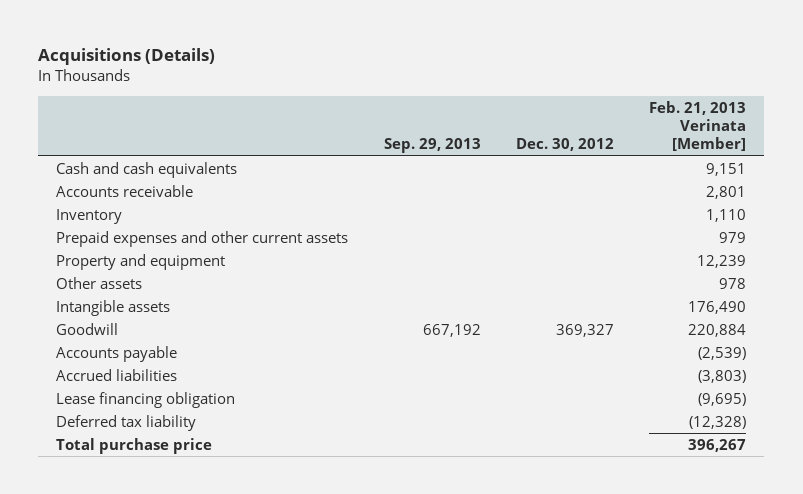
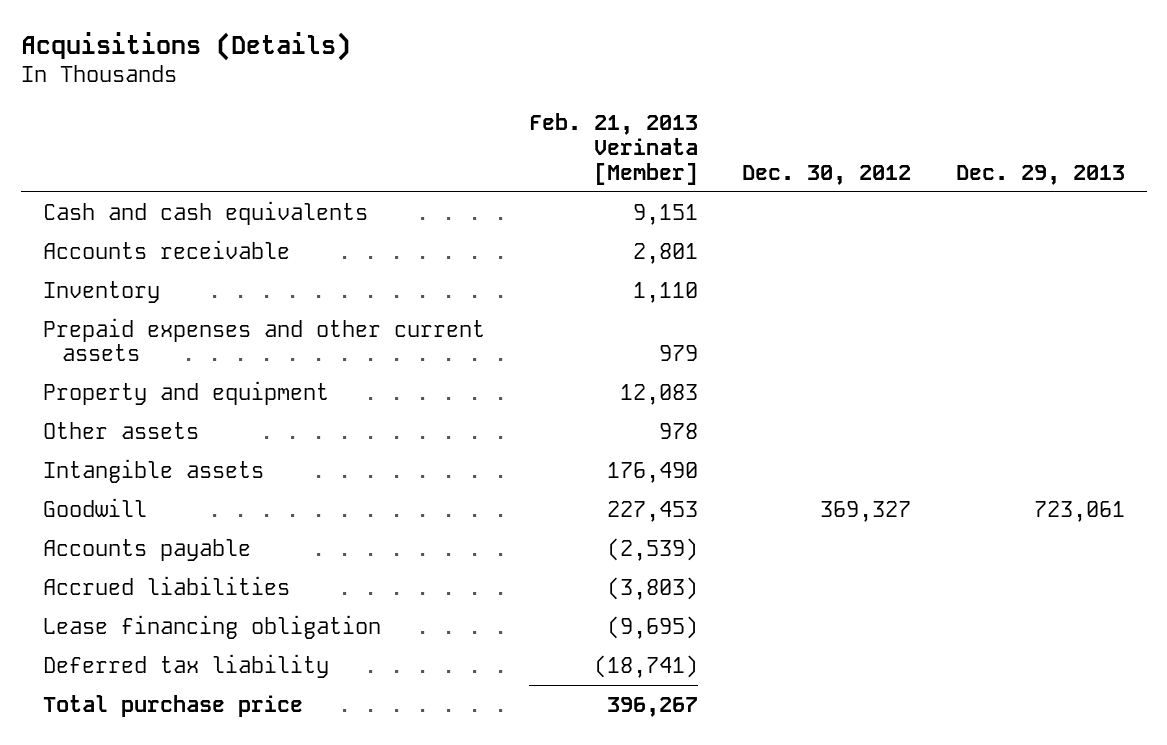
[383,138,481,154] Sep. 29, 2013 -> none
none -> [955,164,1125,185] Dec. 29, 2013
[697,254,747,268] 12,239 -> [620,383,699,405] 12,083
[688,323,747,337] 220,884 -> [607,500,699,522] 227,453
[689,415,747,429] (12,328) -> [594,654,699,678] (18,741)

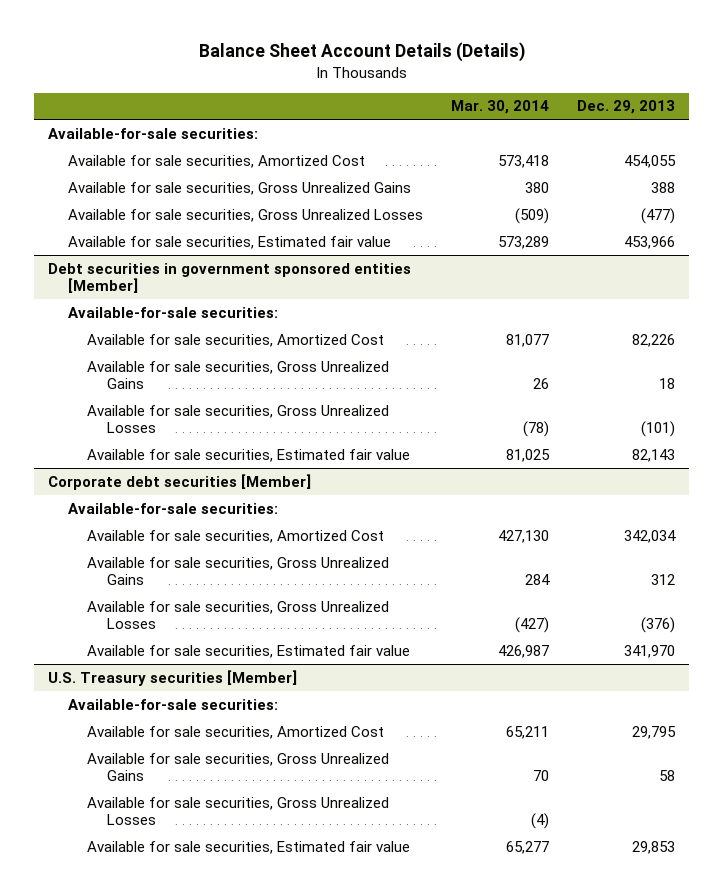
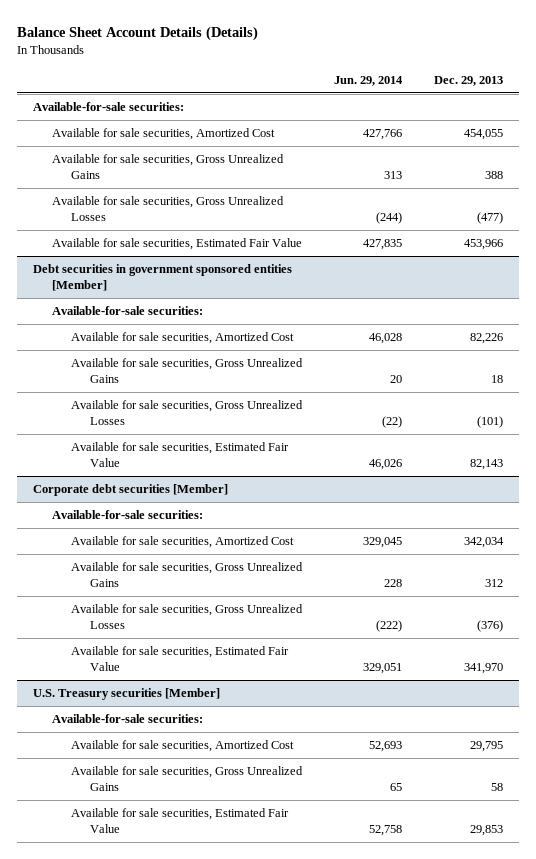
[450,100,549,115] Mar. 30, 2014 -> none
none -> [333,75,403,86] Jun. 29, 2014
[67,235,391,249] Available for sale securities, Estimated fair value -> [52,238,303,251] Available for sale securities, Estimated Fair Value
[87,448,411,462] Available for sale securities, Estimated fair value -> [70,442,289,468] Available for sale securities, Estimated Fair Value
[87,644,411,658] Available for sale securities, Estimated fair value -> [70,646,289,672] Available for sale securities, Estimated Fair Value
[87,796,390,826] Available for sale securities, Gross Unrealized Losses -> none
[87,840,411,854] Available for sale securities, Estimated fair value -> [70,808,289,834] Available for sale securities, Estimated Fair Value

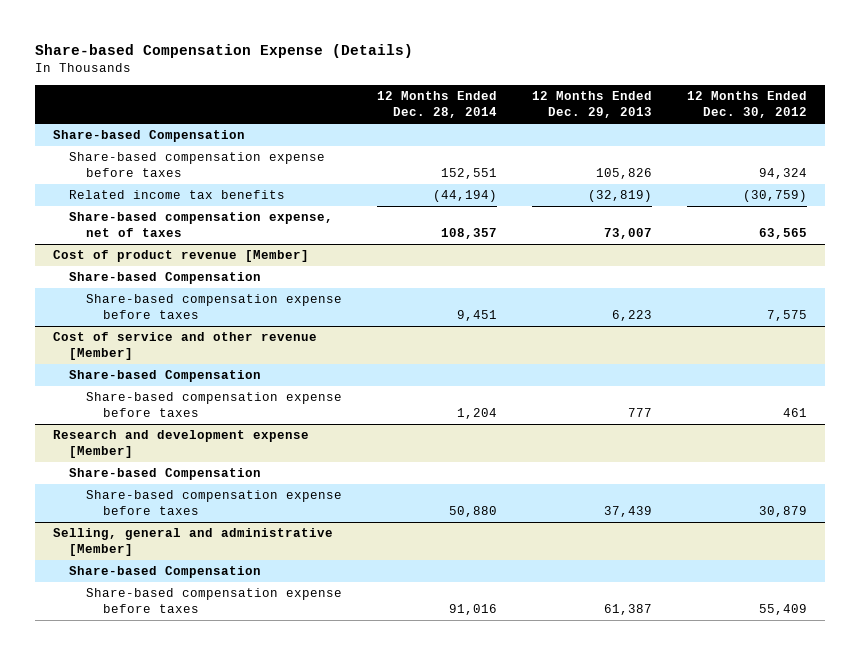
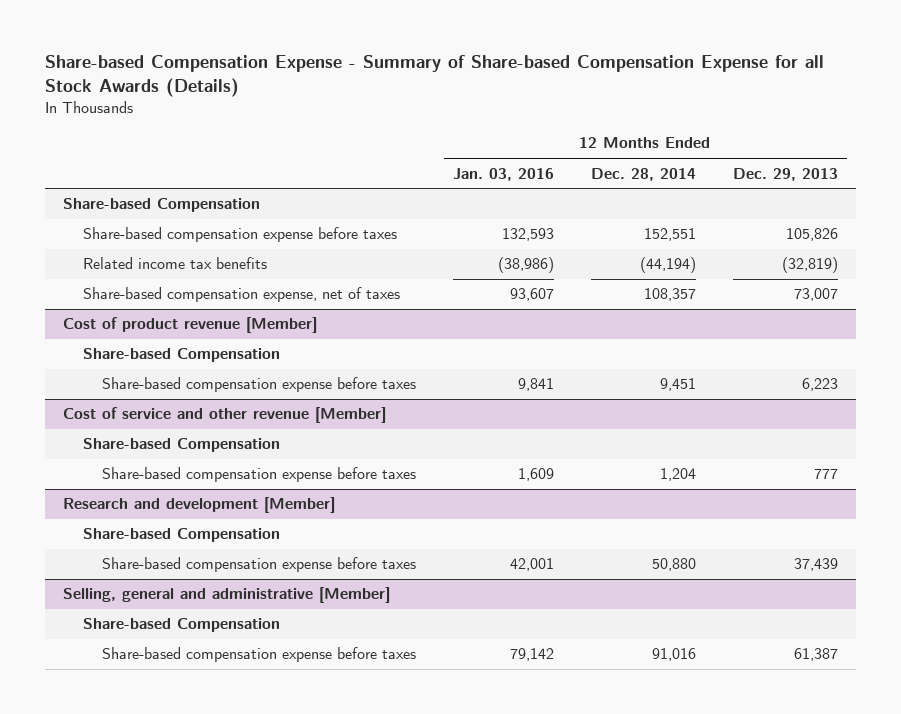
[35,44,414,59] Share-based Compensation Expense (Details) -> [44,55,824,98] Share-based Compensation Expense - Summary of Share-based Compensation Expense for all Stock Awards (Details)
[687,91,808,119] 12 Months Ended Dec. 30, 2012 -> none
none -> [453,167,555,181] Jan. 03, 2016
[52,430,309,459] Research and development expense [Member] -> [62,497,335,514] Research and development [Member]

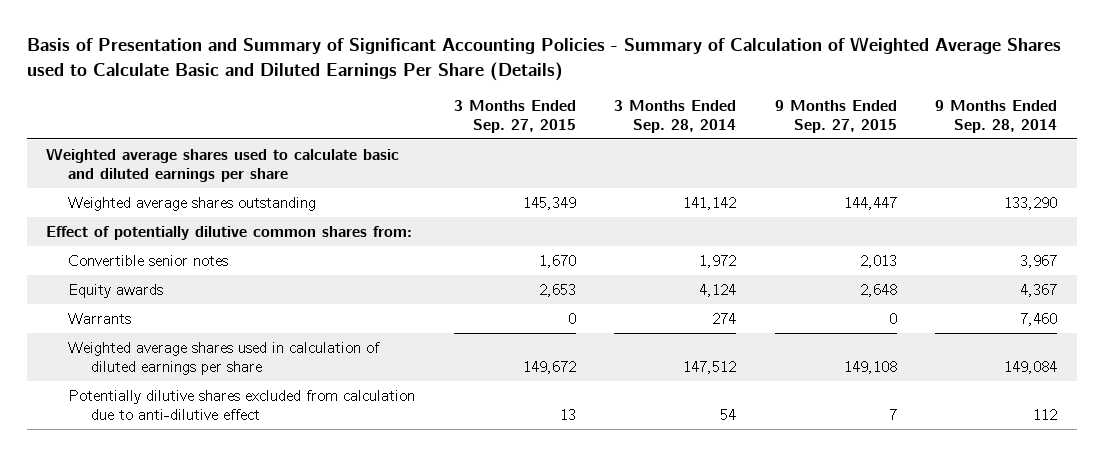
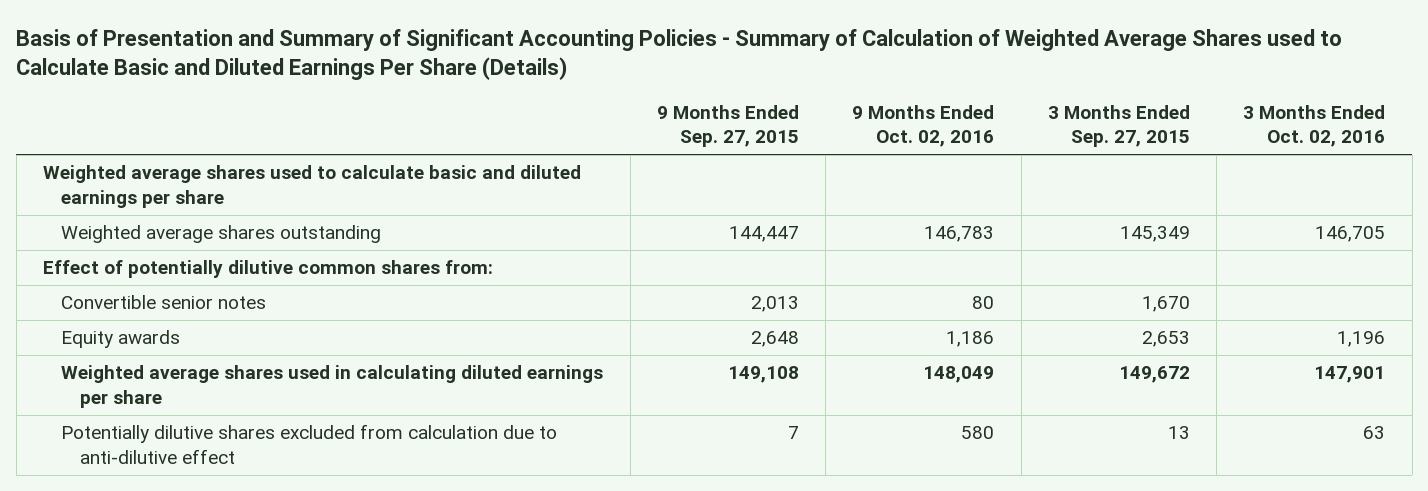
[614,100,737,133] 3 Months Ended Sep. 28, 2014 -> none
[935,100,1058,133] 9 Months Ended Sep. 28, 2014 -> none
none -> [852,104,995,148] 9 Months Ended Oct. 02, 2016
none -> [1243,104,1386,148] 3 Months Ended Oct. 02, 2016
[68,312,132,324] Warrants -> none
[68,341,381,375] Weighted average shares used in calculation of diluted earnings per share -> [61,365,604,409] Weighted average shares used in calculating diluted earnings per share

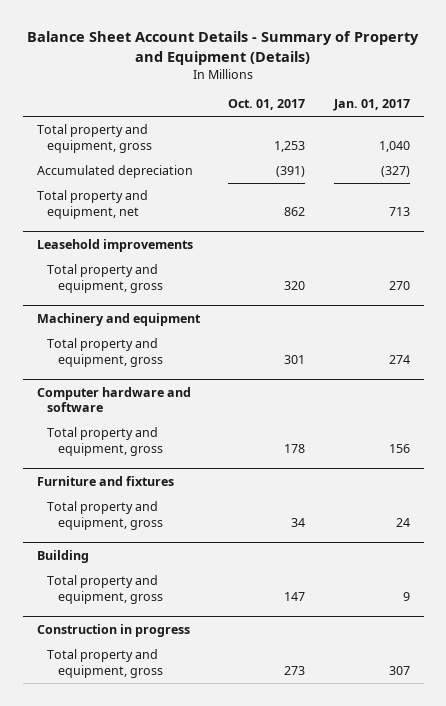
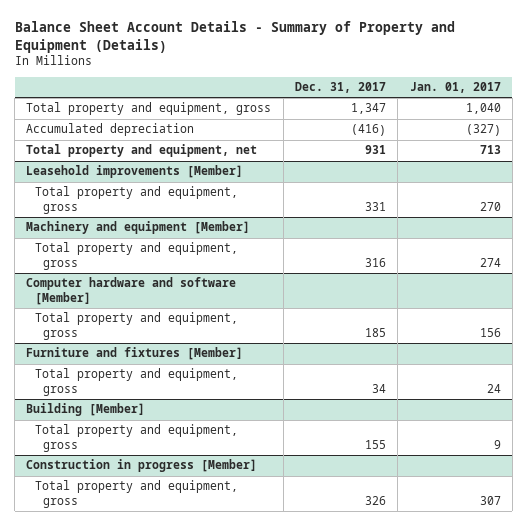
[228,99,306,111] Oct. 01, 2017 -> none
none -> [295,82,387,94] Dec. 31, 2017
[36,238,193,252] Leasehold improvements -> [26,165,244,179] Leasehold improvements [Member]
[36,312,201,326] Machinery and equipment -> [26,221,251,235] Machinery and equipment [Member]
[36,386,191,413] Computer hardware and software -> [26,277,237,305] Computer hardware and software [Member]
[36,475,174,486] Furniture and fixtures -> [26,347,244,361] Furniture and fixtures [Member]
[36,549,89,563] Building -> [26,403,146,417] Building [Member]
[36,623,190,637] Construction in progress -> [26,459,258,473] Construction in progress [Member]

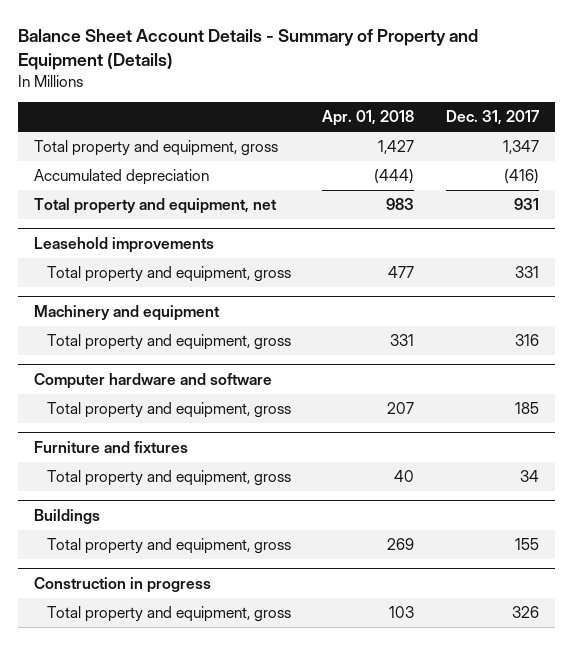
[409,82,501,94] Jan. 01, 2017 -> none
none -> [322,110,415,127] Apr. 01, 2018
[26,165,244,179] Leasehold improvements [Member] -> [33,237,214,254] Leasehold improvements
[26,221,251,235] Machinery and equipment [Member] -> [33,305,220,322] Machinery and equipment
[26,277,237,305] Computer hardware and software [Member] -> [33,373,272,390] Computer hardware and software
[26,347,244,361] Furniture and fixtures [Member] -> [33,441,188,454] Furniture and fixtures
[26,403,146,417] Building [Member] -> [33,509,100,525] Buildings
[26,459,258,473] Construction in progress [Member] -> [33,577,211,594] Construction in progress

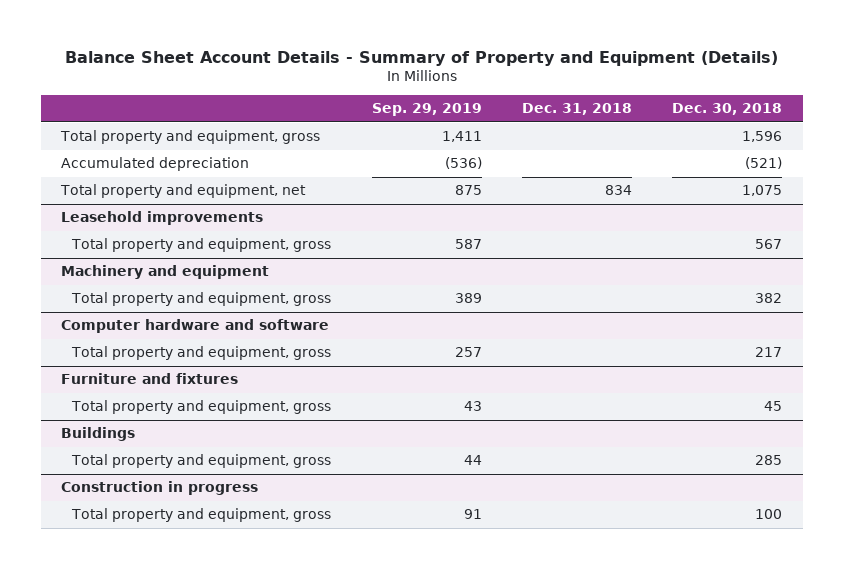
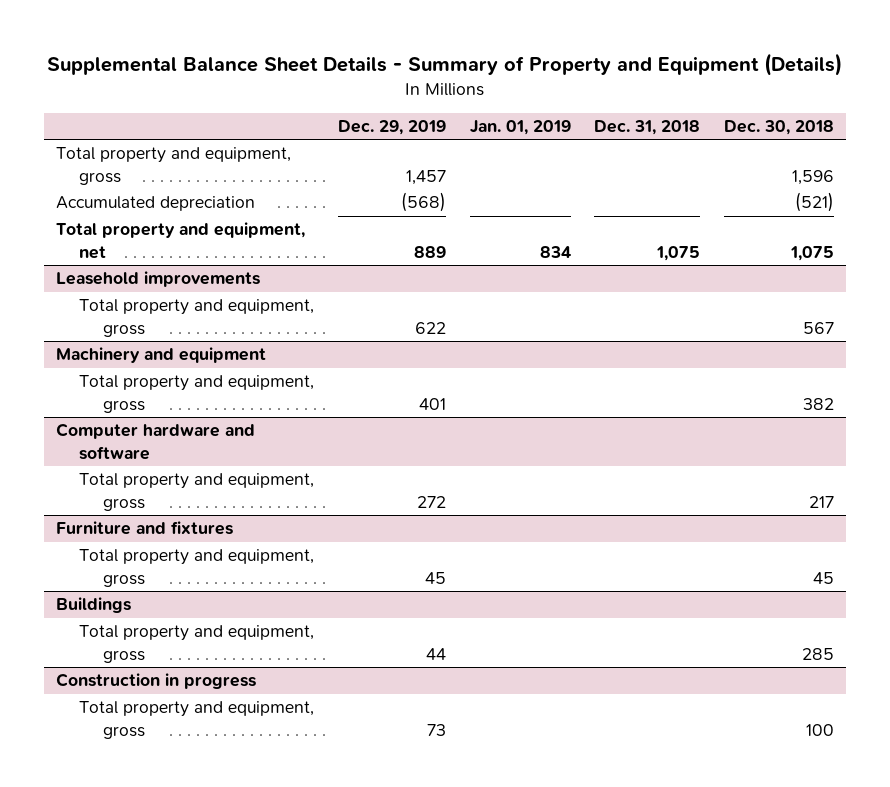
[64,50,778,66] Balance Sheet Account Details - Summary of Property and Equipment (Details) -> [46,53,842,77] Supplemental Balance Sheet Details - Summary of Property and Equipment (Details)
[371,103,482,117] Sep. 29, 2019 -> none
none -> [337,119,446,135] Dec. 29, 2019
none -> [469,119,571,135] Jan. 01, 2019
[604,185,632,196] 834 -> [656,245,701,261] 1,075

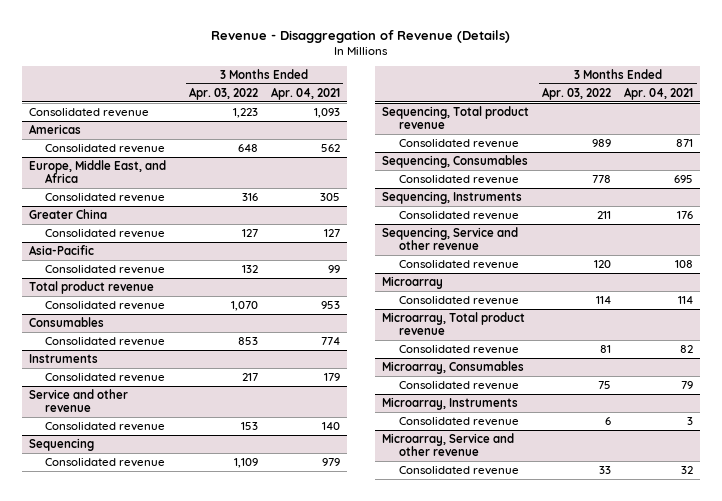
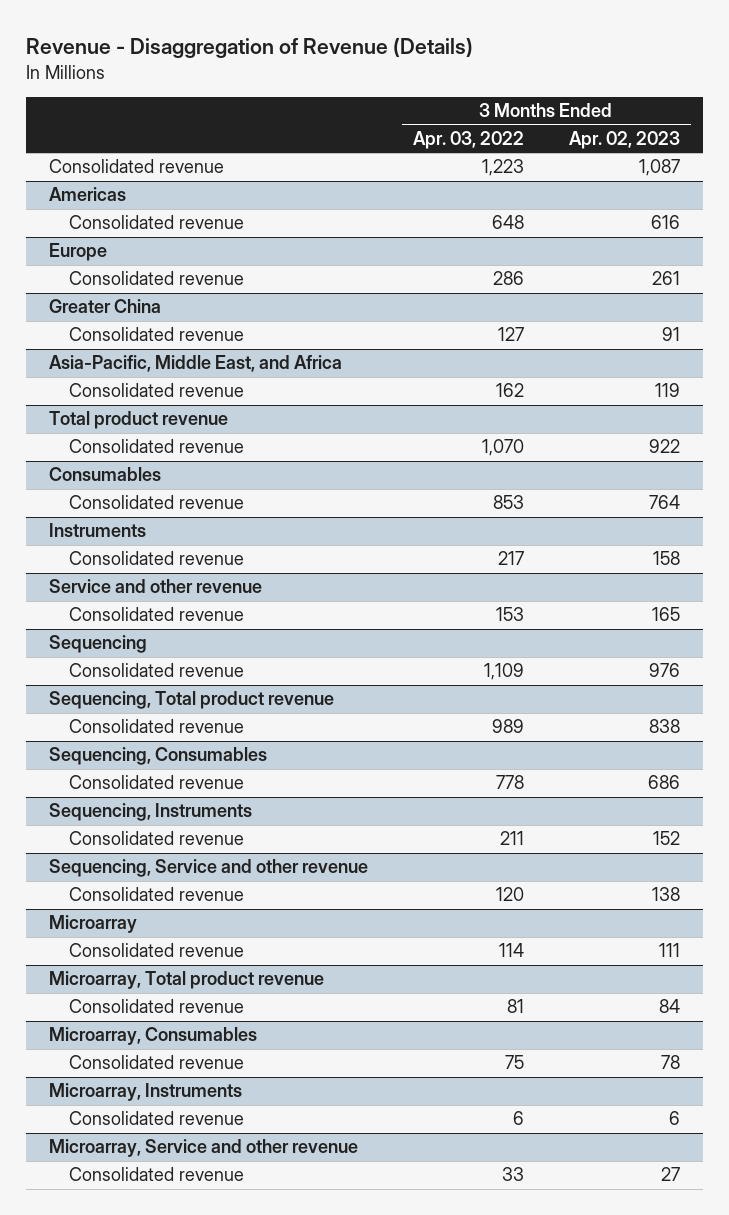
[271,86,341,100] Apr. 04, 2021 -> none
none -> [569,131,681,150] Apr. 02, 2023
[28,159,166,184] Europe, Middle East, and Africa -> none
none -> [48,243,107,262] Europe
[241,192,258,201] 316 -> [492,271,524,286] 286
[28,244,94,255] Asia-Pacific -> none
none -> [48,355,342,373] Asia-Pacific, Middle East, and Africa
[241,264,258,273] 132 -> [495,383,524,398] 162

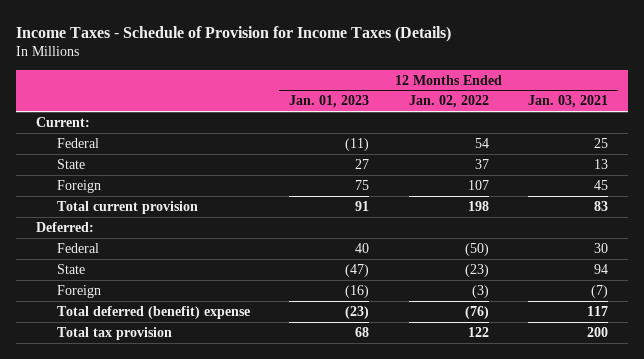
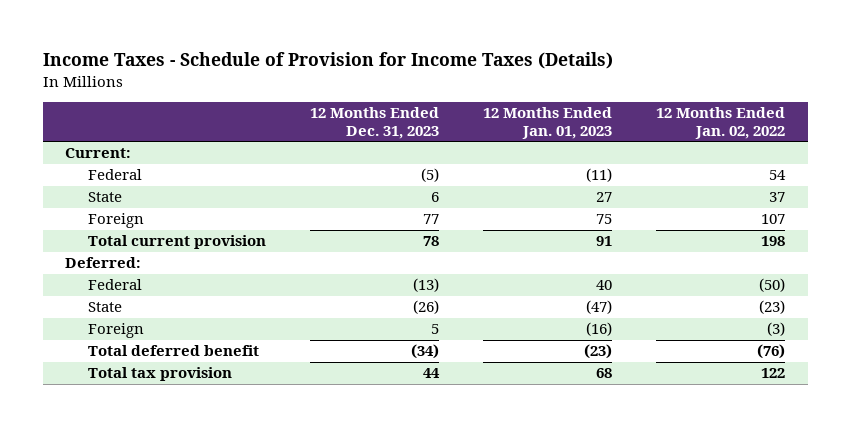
[528,95,609,109] Jan. 03, 2021 -> none
none -> [310,106,440,139] 12 Months Ended Dec. 31, 2023
[56,305,250,319] Total deferred (benefit) expense -> [88,345,260,357] Total deferred benefit

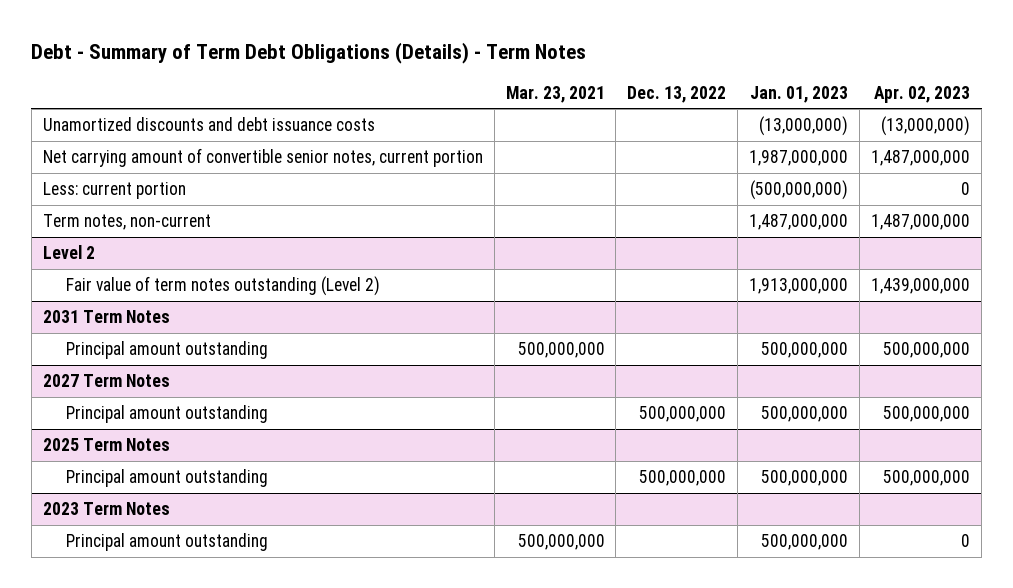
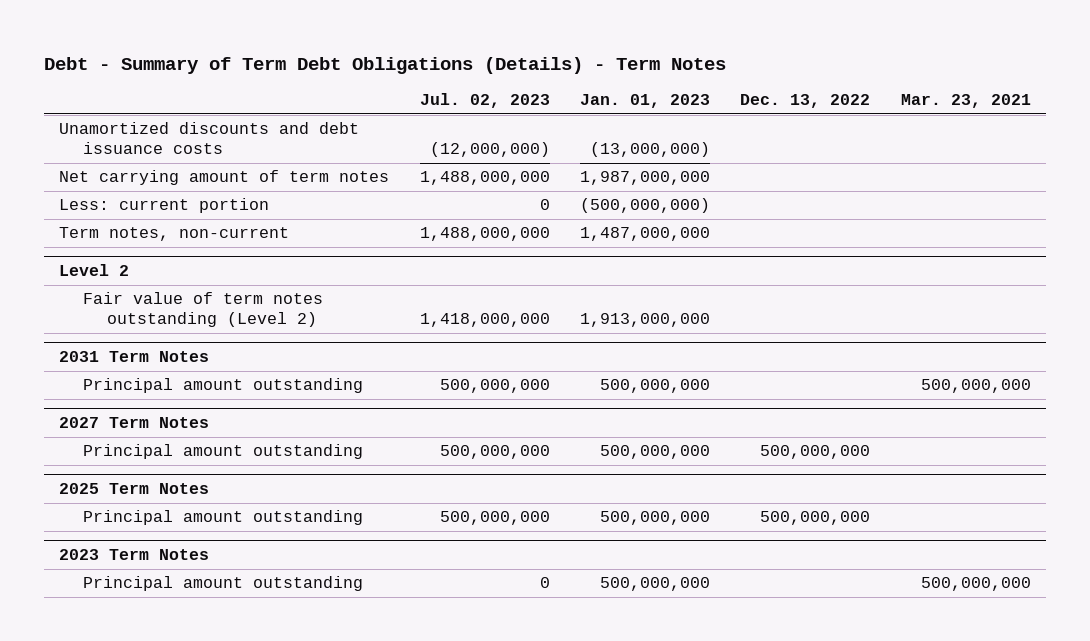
[874,85,971,103] Apr. 02, 2023 -> none
none -> [419,93,550,109] Jul. 02, 2023
[42,148,483,168] Net carrying amount of convertible senior notes, current portion -> [59,170,390,186] Net carrying amount of term notes

